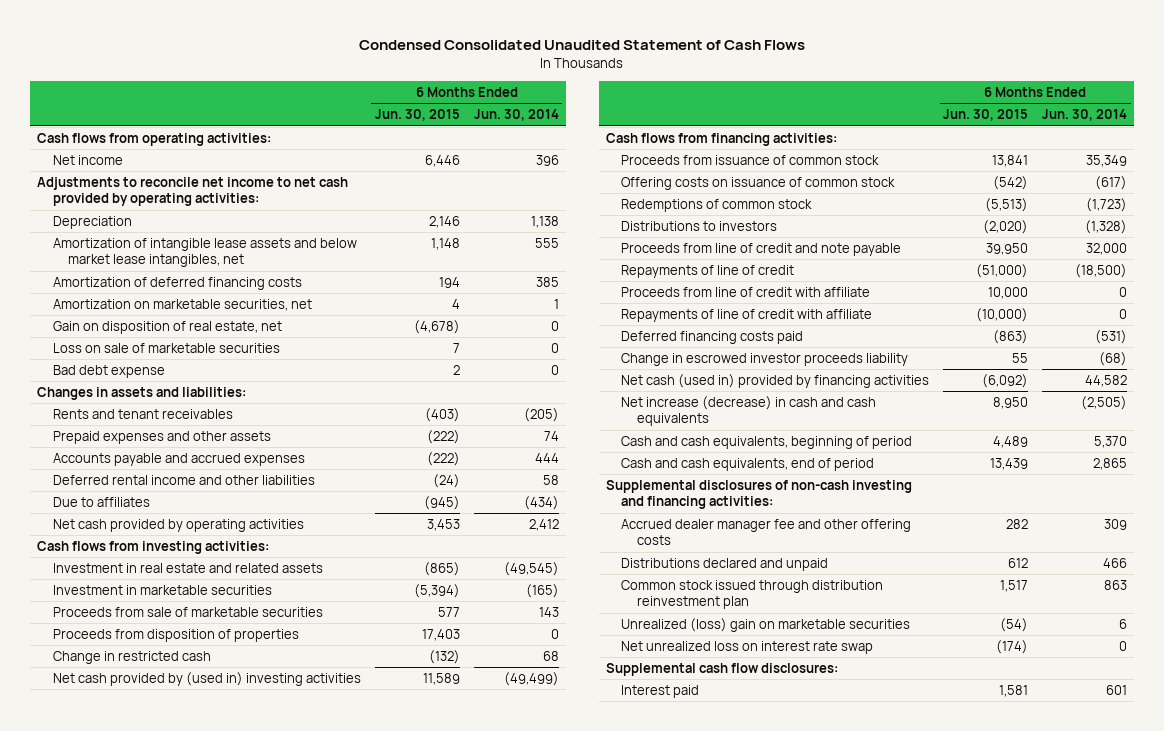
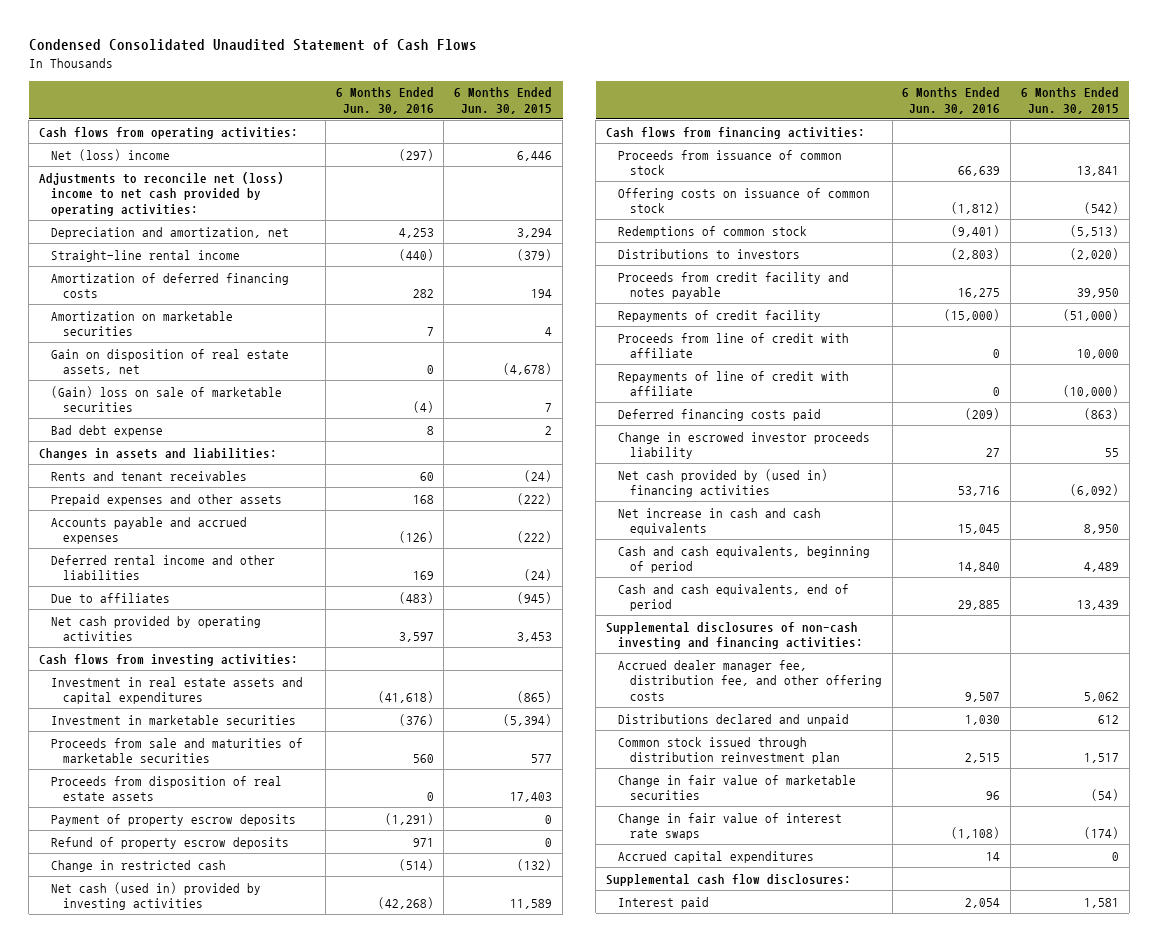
[473,109,559,122] Jun. 30, 2014 -> none
none -> [335,87,434,114] 6 Months Ended Jun. 30, 2016
[52,215,132,229] Depreciation -> none
[52,237,357,268] Amortization of intangible lease assets and below market lease intangibles, net -> none
[52,154,123,165] Net income -> [51,148,171,161] Net (loss) income
[36,176,348,207] Adjustments to reconcile net income to net cash provided by operating activities: -> [39,171,285,216] Adjustments to reconcile net (loss) income to net cash provided by operating activities:
none -> [51,226,290,239] Depreciation and amortization, net
none -> [51,249,241,262] Straight-line rental income
[52,298,312,311] Amortization on marketable securities, net -> [51,310,234,337] Amortization on marketable securities
[52,320,282,334] Gain on disposition of real estate, net -> [51,348,290,376] Gain on disposition of real estate assets, net
[52,342,280,353] Loss on sale of marketable securities -> [51,385,283,413] (Gain) loss on sale of marketable securities
[424,407,460,422] (403) -> [524,469,553,482] (24)
[52,562,323,573] Investment in real estate and related assets -> [51,676,304,705] Investment in real estate assets and capital expenditures
[52,606,323,617] Proceeds from sale of marketable securities -> [51,737,304,764] Proceeds from sale and maturities of marketable securities
[52,628,299,642] Proceeds from disposition of properties -> [51,775,283,802] Proceeds from disposition of real estate assets
none -> [51,813,297,826] Payment of property escrow deposits
none -> [51,836,290,849] Refund of property escrow deposits
[52,671,361,686] Net cash provided by (used in) investing activities -> [51,881,262,911] Net cash (used in) provided by investing activities
[621,242,902,256] Proceeds from line of credit and note payable -> [617,271,849,300] Proceeds from credit facility and notes payable
[621,264,795,278] Repayments of line of credit -> [617,309,821,322] Repayments of credit facility
[621,373,930,388] Net cash (used in) provided by financing activities -> [617,468,828,498] Net cash provided by (used in) financing activities
[621,395,877,427] Net increase (decrease) in cash and cash equivalents -> [617,507,821,536] Net increase in cash and cash equivalents
[621,518,912,546] Accrued dealer manager fee and other offering costs -> [617,659,882,701] Accrued dealer manager fee, distribution fee, and other offering costs
[1006,518,1029,529] 282 -> [1083,691,1119,702] 5,062
[621,617,911,632] Unrealized (loss) gain on marketable securities -> [617,774,856,801] Change in fair value of marketable securities
[621,640,874,654] Net unrealized loss on interest rate swap -> [617,812,842,841] Change in fair value of interest rate swaps
none -> [617,850,814,863] Accrued capital expenditures

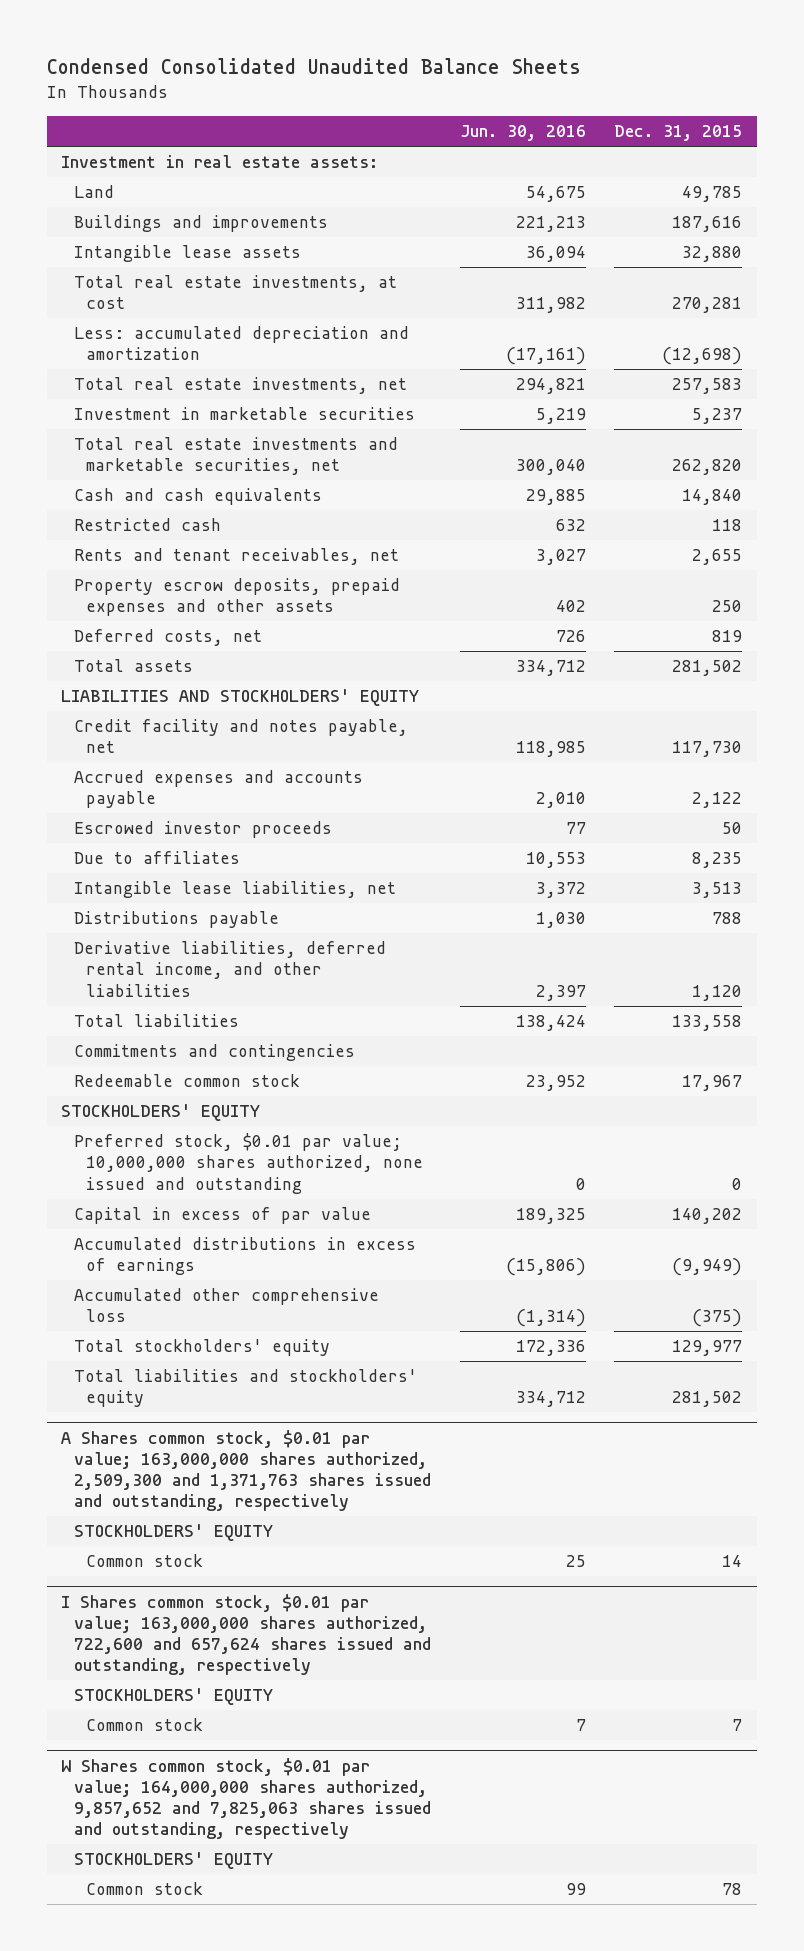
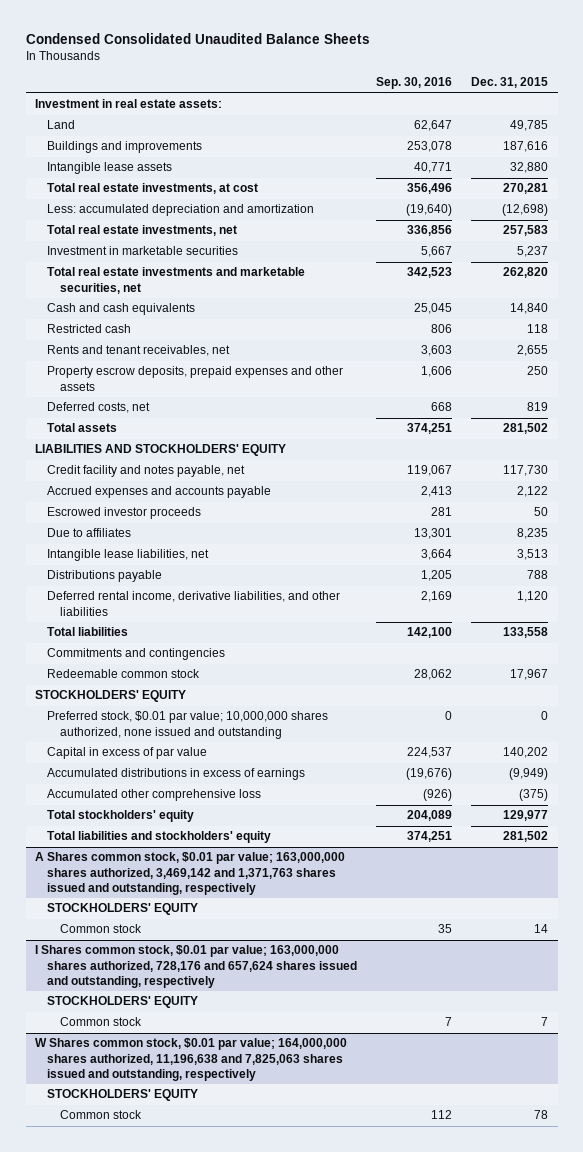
[459,125,586,142] Jun. 30, 2016 -> none
none -> [376,77,453,90] Sep. 30, 2016
[73,941,386,997] Derivative liabilities, deferred rental income, and other liabilities -> [47,591,341,616] Deferred rental income, derivative liabilities, and other liabilities
[61,1429,431,1512] A Shares common stock, $0.01 par value; 163,000,000 shares authorized, 2,509,300 and 1,371,763 shares issued and outstanding, respectively -> [35,852,346,895] A Shares common stock, $0.01 par value; 163,000,000 shares authorized, 3,469,142 and 1,371,763 shares issued and outstanding, respectively
[61,1593,431,1676] I Shares common stock, $0.01 par value; 163,000,000 shares authorized, 722,600 and 657,624 shares issued and outstanding, respectively -> [35,945,358,988] I Shares common stock, $0.01 par value; 163,000,000 shares authorized, 728,176 and 657,624 shares issued and outstanding, respectively
[61,1757,431,1840] W Shares common stock, $0.01 par value; 164,000,000 shares authorized, 9,857,652 and 7,825,063 shares issued and outstanding, respectively -> [35,1038,348,1081] W Shares common stock, $0.01 par value; 164,000,000 shares authorized, 11,196,638 and 7,825,063 shares issued and outstanding, respectively

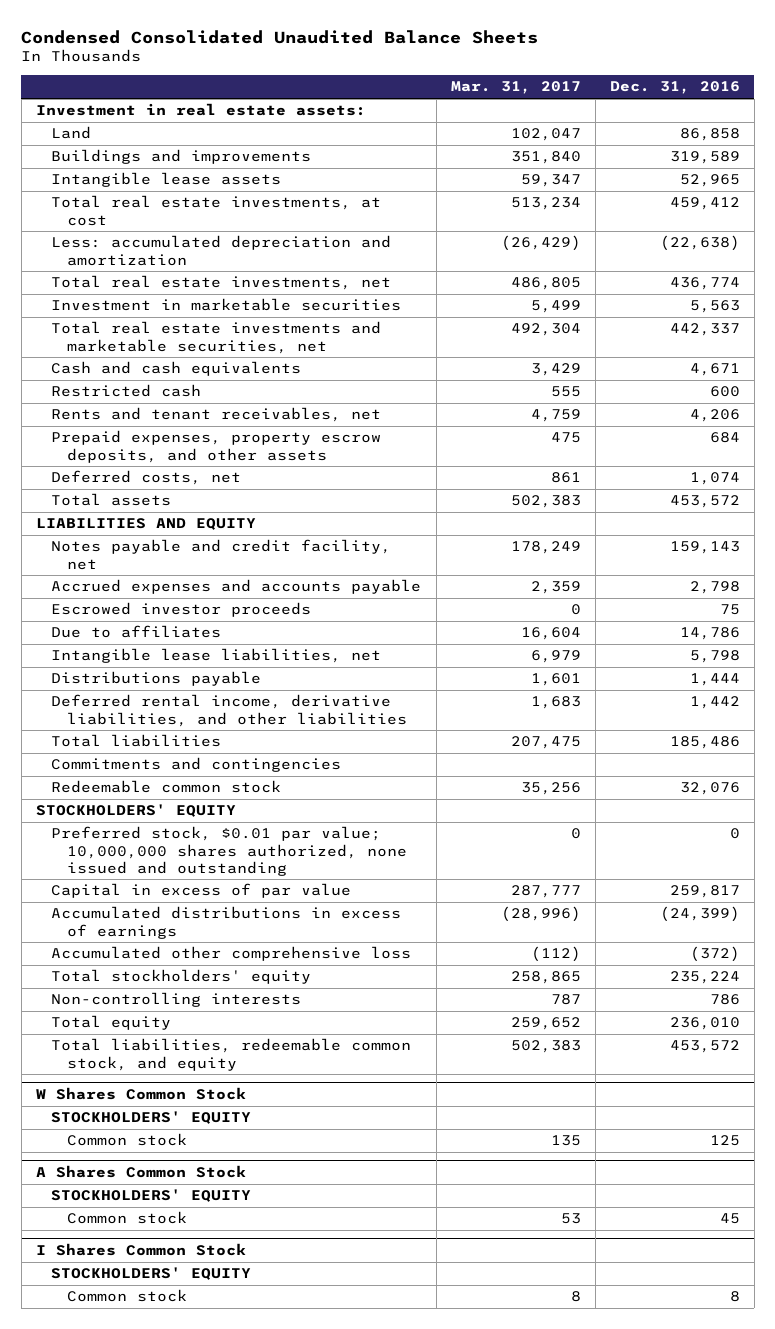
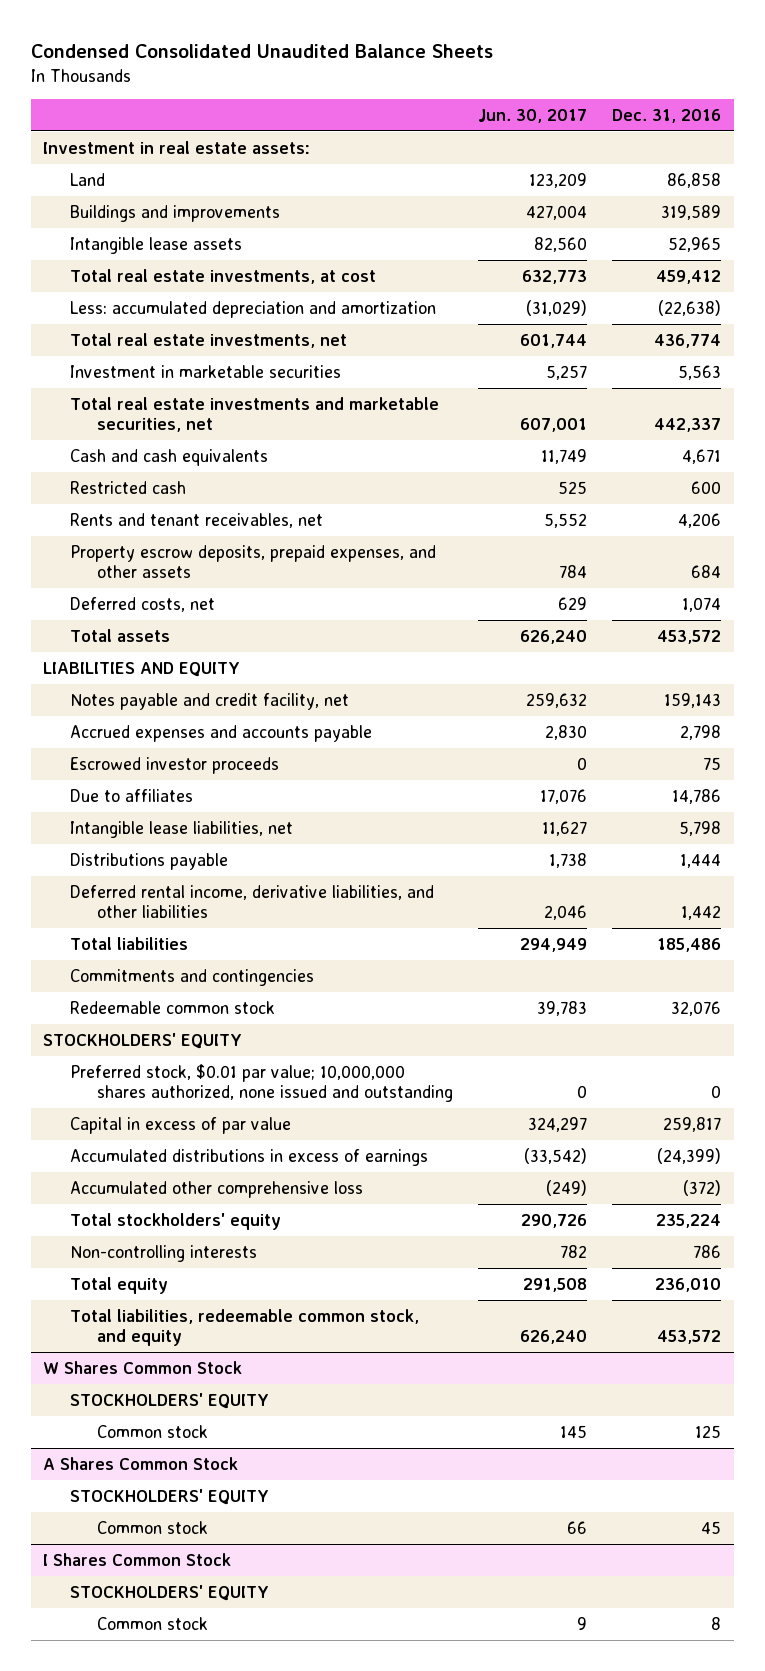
[450,81,581,95] Mar. 31, 2017 -> none
none -> [478,109,588,124] Jun. 30, 2017
[51,430,382,463] Prepaid expenses, property escrow deposits, and other assets -> [70,544,437,579] Property escrow deposits, prepaid expenses, and other assets

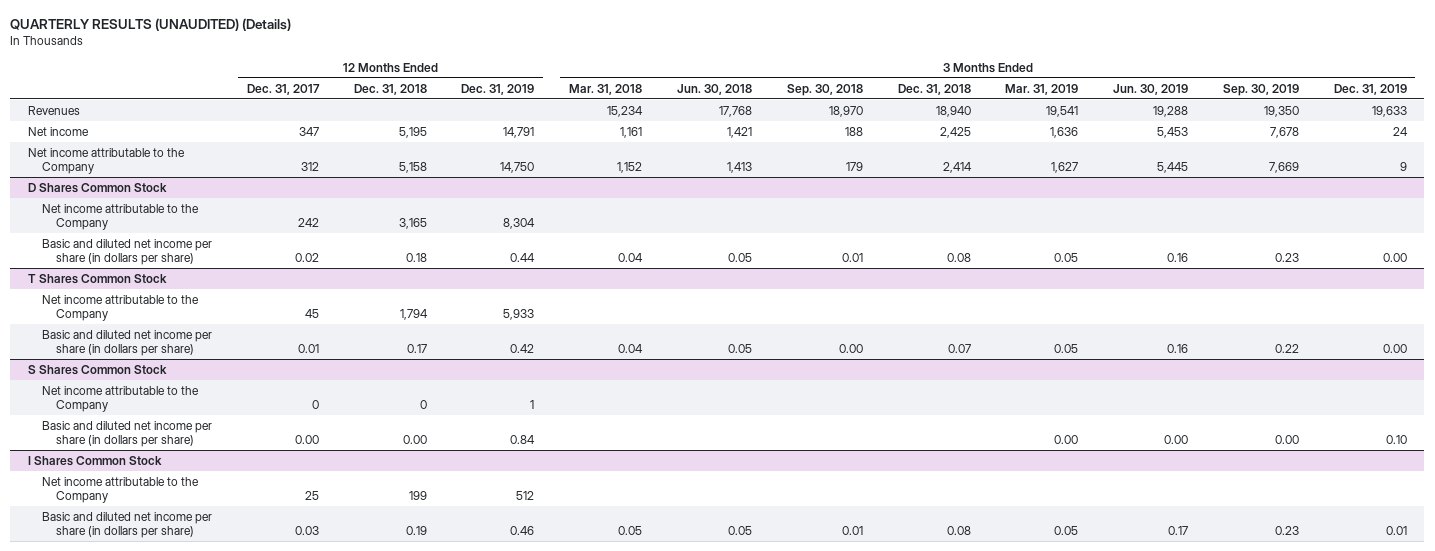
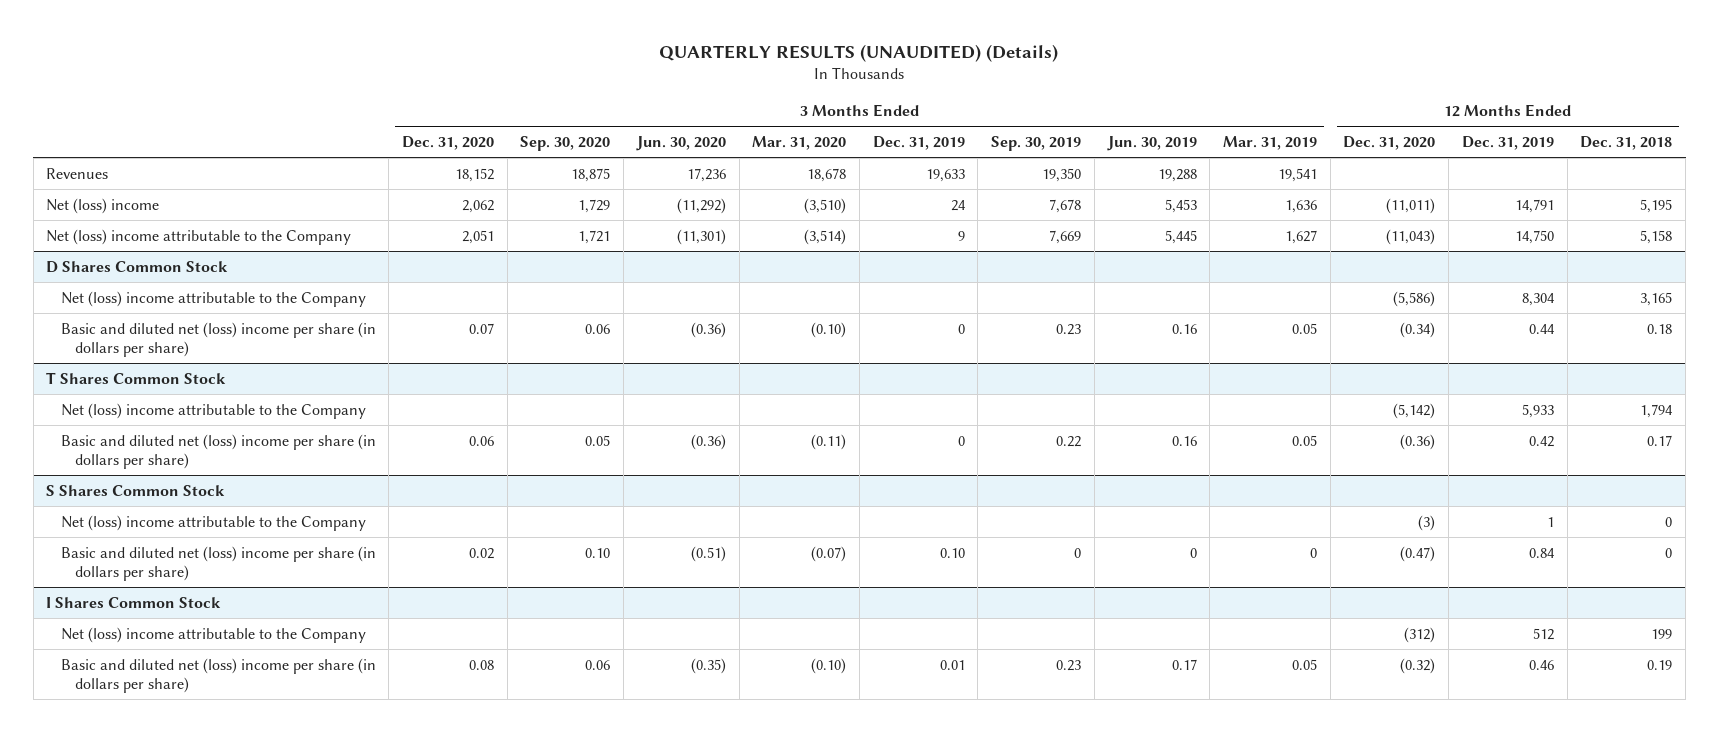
[246,83,320,95] Dec. 31, 2017 -> none
[569,83,643,95] Mar. 31, 2018 -> none
[676,83,752,95] Jun. 30, 2018 -> none
[786,83,863,96] Sep. 30, 2018 -> none
[897,83,971,95] Dec. 31, 2018 -> none
none -> [402,135,495,150] Dec. 31, 2020
none -> [520,135,611,151] Sep. 30, 2020
none -> [635,135,726,151] Jun. 30, 2020
none -> [752,135,847,150] Mar. 31, 2020
none -> [1343,135,1436,150] Dec. 31, 2020
[27,126,89,136] Net income -> [46,197,160,214] Net (loss) income
[27,147,185,175] Net income attributable to the Company -> [46,228,352,245] Net (loss) income attributable to the Company
[42,203,200,231] Net income attributable to the Company -> [60,290,366,307] Net (loss) income attributable to the Company
[42,238,213,266] Basic and diluted net income per share (in dollars per share) -> [60,321,376,358] Basic and diluted net (loss) income per share (in dollars per share)
[1382,253,1407,263] 0.00 -> [957,323,965,334] 0
[42,294,200,322] Net income attributable to the Company -> [60,402,366,419] Net (loss) income attributable to the Company
[42,329,213,357] Basic and diluted net income per share (in dollars per share) -> [60,433,376,470] Basic and diluted net (loss) income per share (in dollars per share)
[1382,344,1407,354] 0.00 -> [957,435,965,446] 0
[42,385,200,413] Net income attributable to the Company -> [60,514,366,531] Net (loss) income attributable to the Company
[42,420,213,448] Basic and diluted net income per share (in dollars per share) -> [60,545,376,582] Basic and diluted net (loss) income per share (in dollars per share)
[402,435,427,445] 0.00 -> [1665,547,1673,558] 0
[1054,435,1079,445] 0.00 -> [1310,547,1318,558] 0
[1164,435,1189,445] 0.00 -> [1189,547,1197,558] 0
[1274,435,1299,445] 0.00 -> [1074,547,1082,558] 0
[42,476,200,504] Net income attributable to the Company -> [60,626,366,643] Net (loss) income attributable to the Company
[42,511,213,539] Basic and diluted net income per share (in dollars per share) -> [60,657,376,694] Basic and diluted net (loss) income per share (in dollars per share)

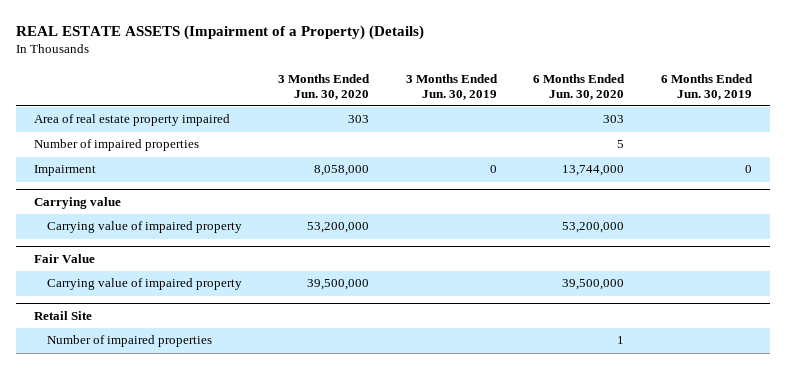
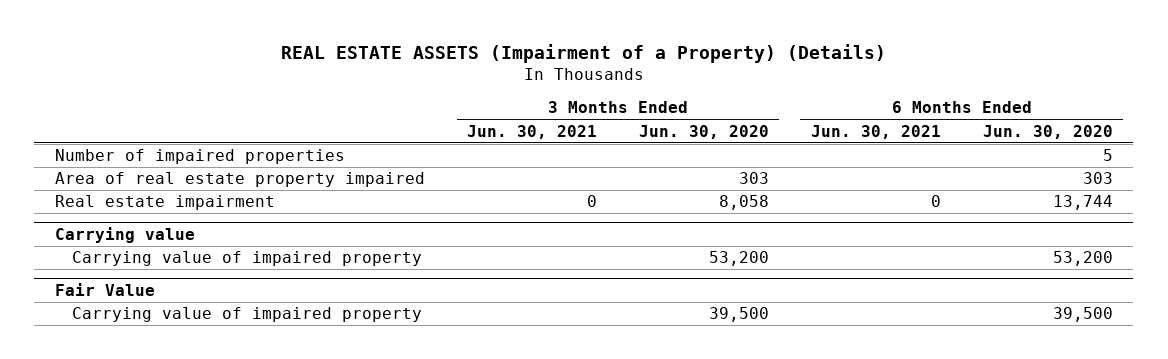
[405,73,498,100] 3 Months Ended Jun. 30, 2019 -> none
[660,73,753,100] 6 Months Ended Jun. 30, 2019 -> none
none -> [467,124,598,139] Jun. 30, 2021
none -> [810,124,941,139] Jun. 30, 2021
[34,114,231,127] Area of real estate property impaired -> [55,172,426,188] Area of real estate property impaired
[34,165,97,177] Impairment -> [55,195,276,211] Real estate impairment
[314,165,370,177] 8,058,000 -> [718,195,769,211] 8,058
[562,165,625,177] 13,744,000 -> [1052,195,1113,211] 13,744
[307,222,370,234] 53,200,000 -> [708,251,769,267] 53,200
[562,222,625,234] 53,200,000 -> [1052,251,1113,267] 53,200
[34,310,93,320] Retail Site -> none
[46,335,212,348] Number of impaired properties -> none
[307,279,370,291] 39,500,000 -> [708,307,769,323] 39,500
[562,279,625,291] 39,500,000 -> [1052,307,1113,323] 39,500

